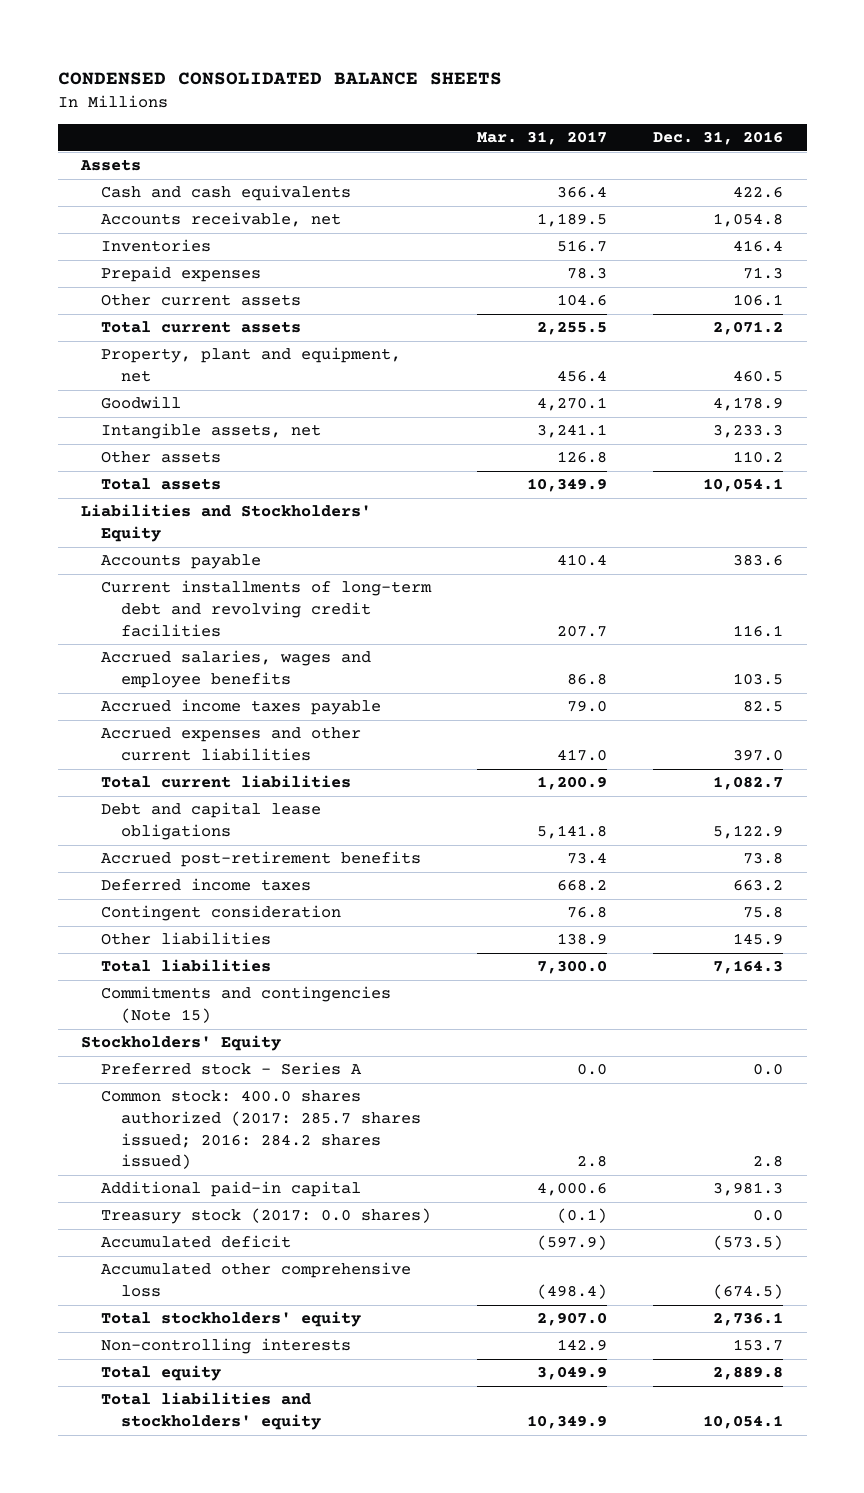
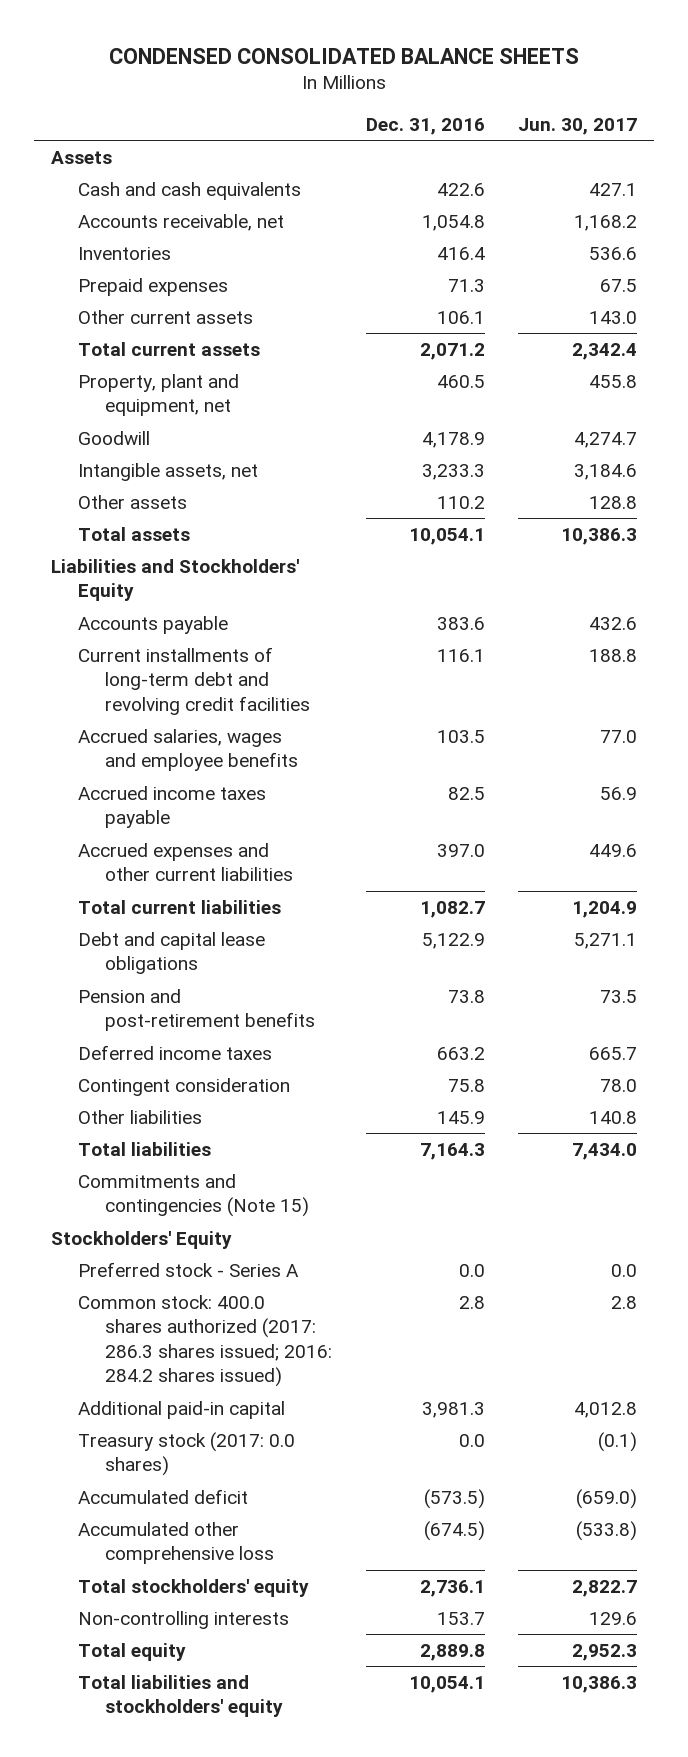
[477,130,608,145] Mar. 31, 2017 -> none
none -> [518,117,638,135] Jun. 30, 2017
[101,851,422,868] Accrued post-retirement benefits -> [77,988,315,1032] Pension and post-retirement benefits
[101,1090,422,1170] Common stock: 400.0 shares authorized (2017: 285.7 shares issued; 2016: 284.2 shares issued) -> [77,1294,332,1388] Common stock: 400.0 shares authorized (2017: 286.3 shares issued; 2016: 284.2 shares issued)

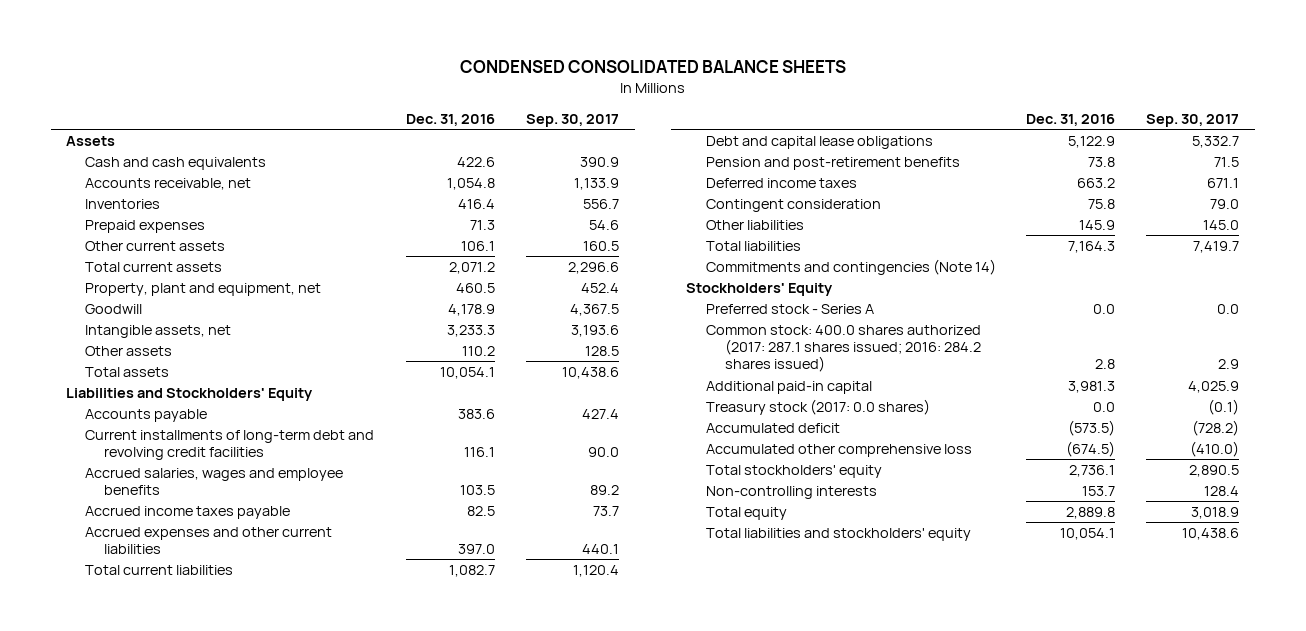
[518,117,638,135] Jun. 30, 2017 -> none
none -> [526,113,620,127] Sep. 30, 2017
[77,1173,309,1218] Commitments and contingencies (Note 15) -> [705,259,996,276] Commitments and contingencies (Note 14)
[77,1294,332,1388] Common stock: 400.0 shares authorized (2017: 286.3 shares issued; 2016: 284.2 shares issued) -> [705,325,981,373] Common stock: 400.0 shares authorized (2017: 287.1 shares issued; 2016: 284.2 shares issued)

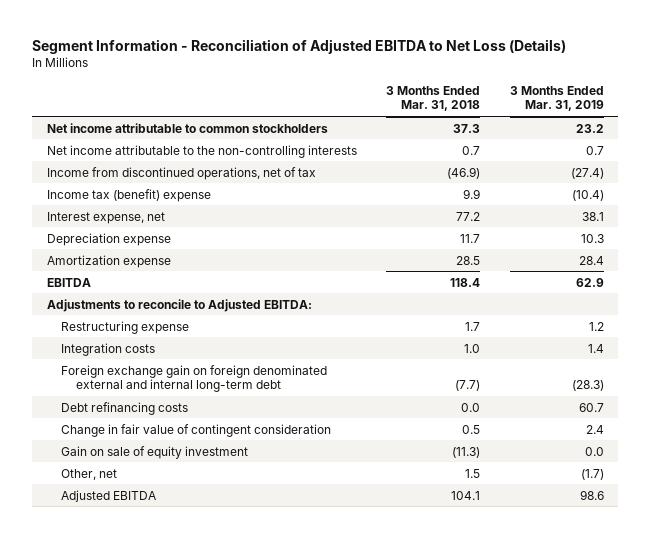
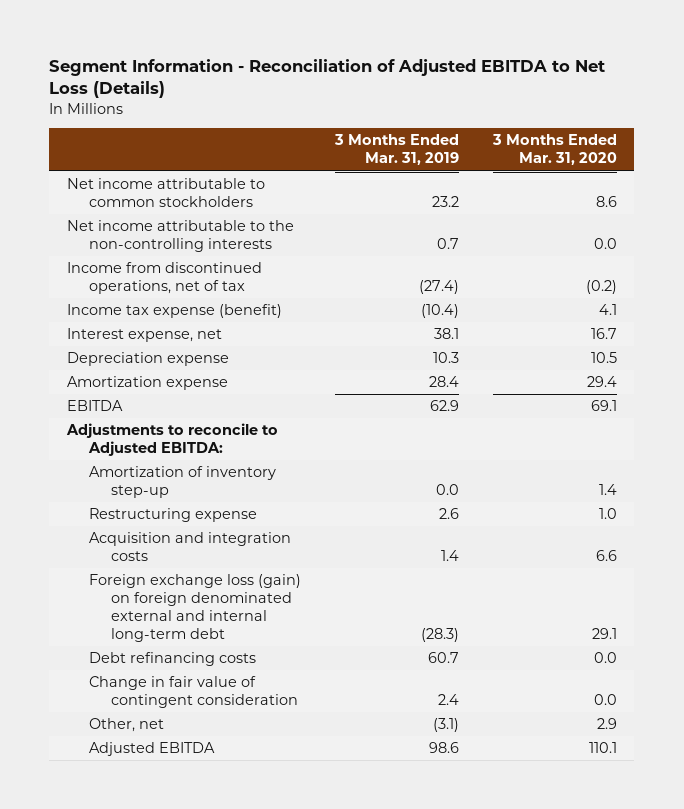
[386,85,481,112] 3 Months Ended Mar. 31, 2018 -> none
none -> [492,134,618,166] 3 Months Ended Mar. 31, 2020
[46,188,211,202] Income tax (benefit) expense -> [66,304,282,319] Income tax expense (benefit)
none -> [88,466,276,499] Amortization of inventory step-up
[588,321,604,331] 1.2 -> [439,508,460,520] 2.6
[61,342,156,356] Integration costs -> [88,532,291,562] Acquisition and integration costs
[61,364,328,393] Foreign exchange gain on foreign denominated external and internal long-term debt -> [88,574,301,643] Foreign exchange loss (gain) on foreign denominated external and internal long-term debt
[61,445,249,459] Gain on sale of equity investment -> none
[580,468,604,480] (1.7) -> [433,718,460,733] (3.1)

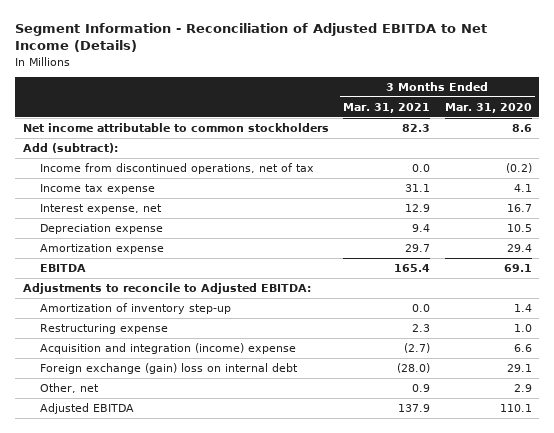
[49,58,606,99] Segment Information - Reconciliation of Adjusted EBITDA to Net Loss (Details) -> [15,22,488,53] Segment Information - Reconciliation of Adjusted EBITDA to Net Income (Details)
[334,134,460,166] 3 Months Ended Mar. 31, 2019 -> none
none -> [343,102,431,113] Mar. 31, 2021
[66,220,294,253] Net income attributable to the non-controlling interests -> none
none -> [22,143,118,154] Add (subtract):
[66,304,282,319] Income tax expense (benefit) -> [39,184,155,195] Income tax expense
[88,652,256,667] Debt refinancing costs -> none
[88,676,299,709] Change in fair value of contingent consideration -> none
[88,532,291,562] Acquisition and integration costs -> [39,343,296,355] Acquisition and integration (income) expense
[88,574,301,643] Foreign exchange loss (gain) on foreign denominated external and internal long-term debt -> [39,363,298,375] Foreign exchange (gain) loss on internal debt

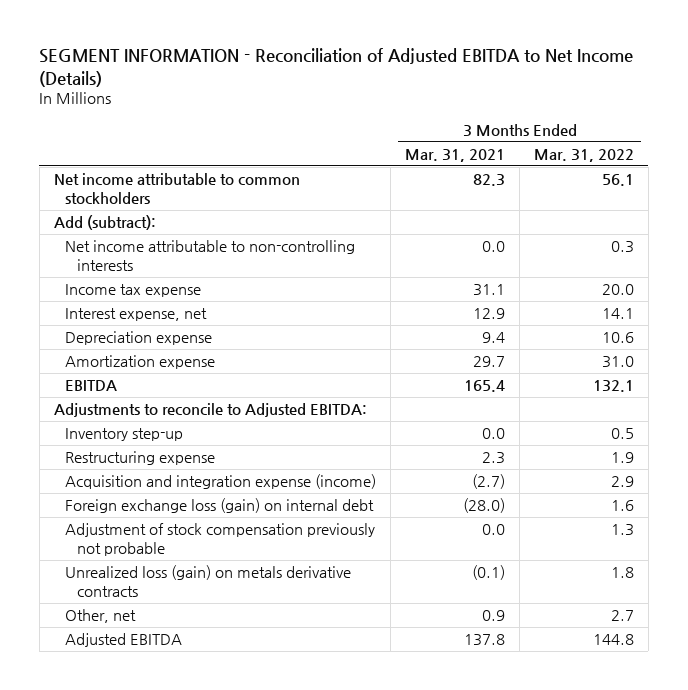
[15,22,488,53] Segment Information - Reconciliation of Adjusted EBITDA to Net Income (Details) -> [39,48,634,87] SEGMENT INFORMATION - Reconciliation of Adjusted EBITDA to Net Income (Details)
[444,102,532,113] Mar. 31, 2020 -> none
none -> [534,148,635,162] Mar. 31, 2022
[39,163,314,175] Income from discontinued operations, net of tax -> none
none -> [65,240,356,271] Net income attributable to non-controlling interests
[39,303,231,315] Amortization of inventory step-up -> [65,428,184,442] Inventory step-up
[39,343,296,355] Acquisition and integration (income) expense -> [65,474,377,490] Acquisition and integration expense (income)
[39,363,298,375] Foreign exchange (gain) loss on internal debt -> [65,498,375,514] Foreign exchange loss (gain) on internal debt
none -> [65,523,376,556] Adjustment of stock compensation previously not probable
none -> [65,565,352,597] Unrealized loss (gain) on metals derivative contracts
[398,404,431,413] 137.9 -> [464,634,506,647] 137.8

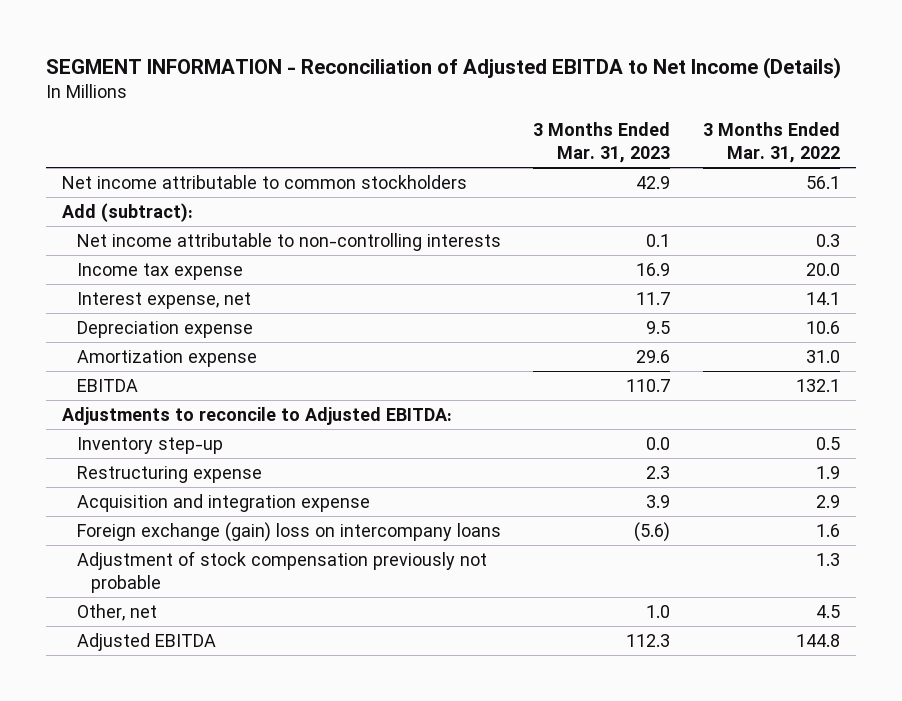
[405,148,506,162] Mar. 31, 2021 -> none
none -> [533,122,671,164] 3 Months Ended Mar. 31, 2023
[65,474,377,490] Acquisition and integration expense (income) -> [76,493,370,512] Acquisition and integration expense
[65,498,375,514] Foreign exchange loss (gain) on internal debt -> [76,521,501,542] Foreign exchange (gain) loss on intercompany loans
[65,565,352,597] Unrealized loss (gain) on metals derivative contracts -> none
[611,610,635,622] 2.7 -> [816,604,841,618] 4.5

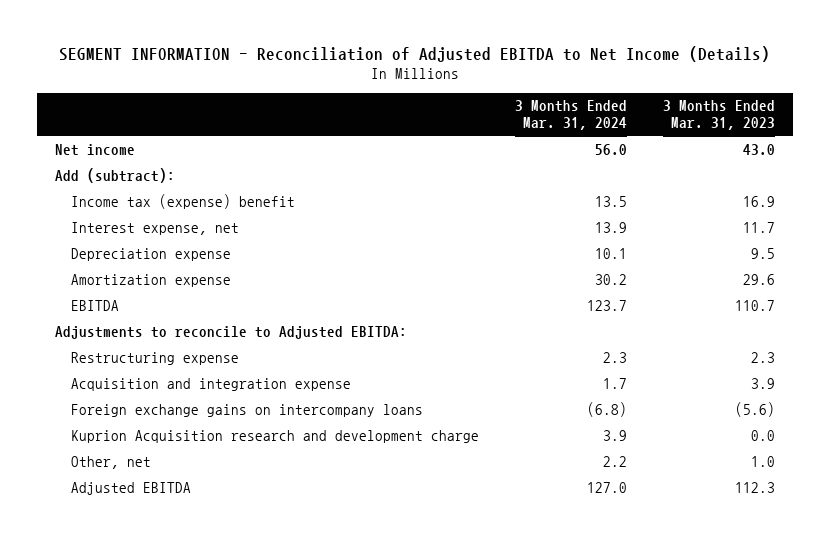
[703,122,841,164] 3 Months Ended Mar. 31, 2022 -> none
none -> [514,100,627,131] 3 Months Ended Mar. 31, 2024
[62,174,468,189] Net income attributable to common stockholders -> none
none -> [54,143,135,156] Net income
[76,232,501,251] Net income attributable to non-controlling interests -> none
[76,262,243,280] Income tax expense -> [70,193,295,209] Income tax (expense) benefit
[76,436,223,454] Inventory step-up -> none
[76,550,487,593] Adjustment of stock compensation previously not probable -> none
[76,521,501,542] Foreign exchange (gain) loss on intercompany loans -> [70,403,423,417] Foreign exchange gains on intercompany loans
none -> [70,429,479,443] Kuprion Acquisition research and development charge

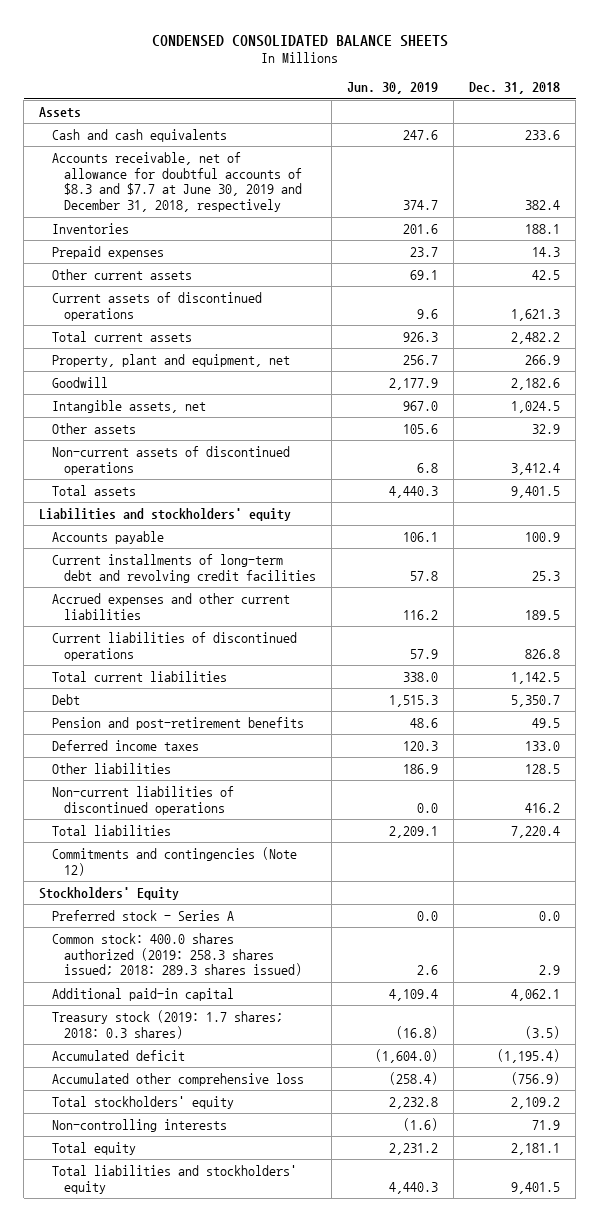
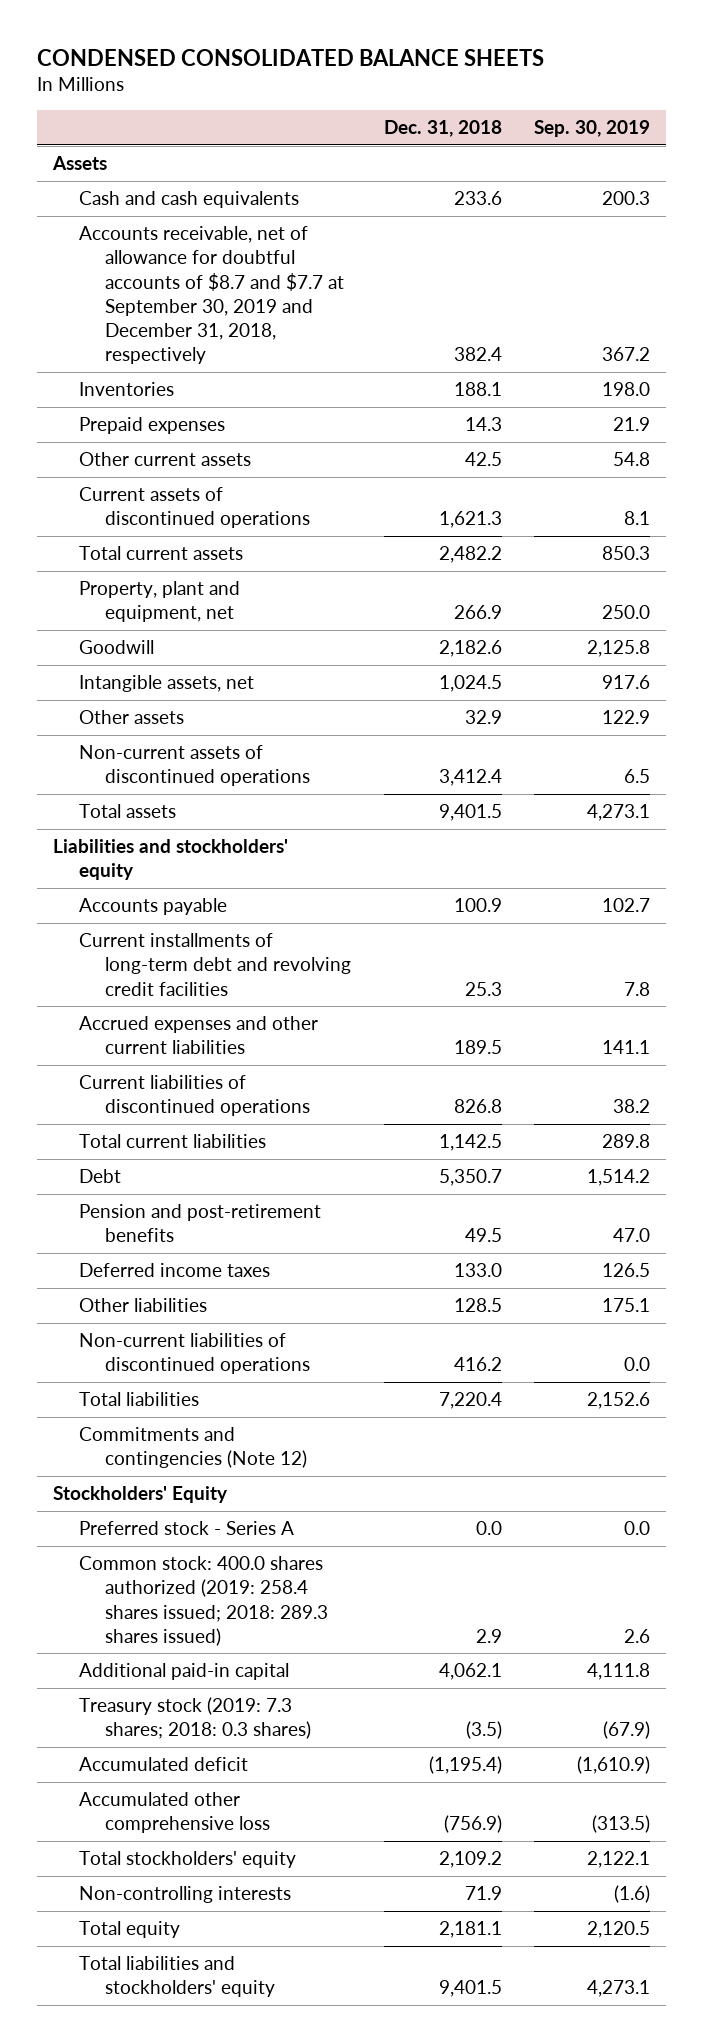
[347,82,439,95] Jun. 30, 2019 -> none
none -> [533,120,650,138] Sep. 30, 2019
[51,151,303,213] Accounts receivable, net of allowance for doubtful accounts of $8.3 and $7.7 at June 30, 2019 and December 31, 2018, respectively -> [79,226,345,365] Accounts receivable, net of allowance for doubtful accounts of $8.7 and $7.7 at September 30, 2019 and December 31, 2018, respectively
[51,932,303,977] Common stock: 400.0 shares authorized (2019: 258.3 shares issued; 2018: 289.3 shares issued) -> [79,1556,329,1646] Common stock: 400.0 shares authorized (2019: 258.4 shares issued; 2018: 289.3 shares issued)
[51,1009,283,1039] Treasury stock (2019: 1.7 shares; 2018: 0.3 shares) -> [79,1697,312,1740] Treasury stock (2019: 7.3 shares; 2018: 0.3 shares)

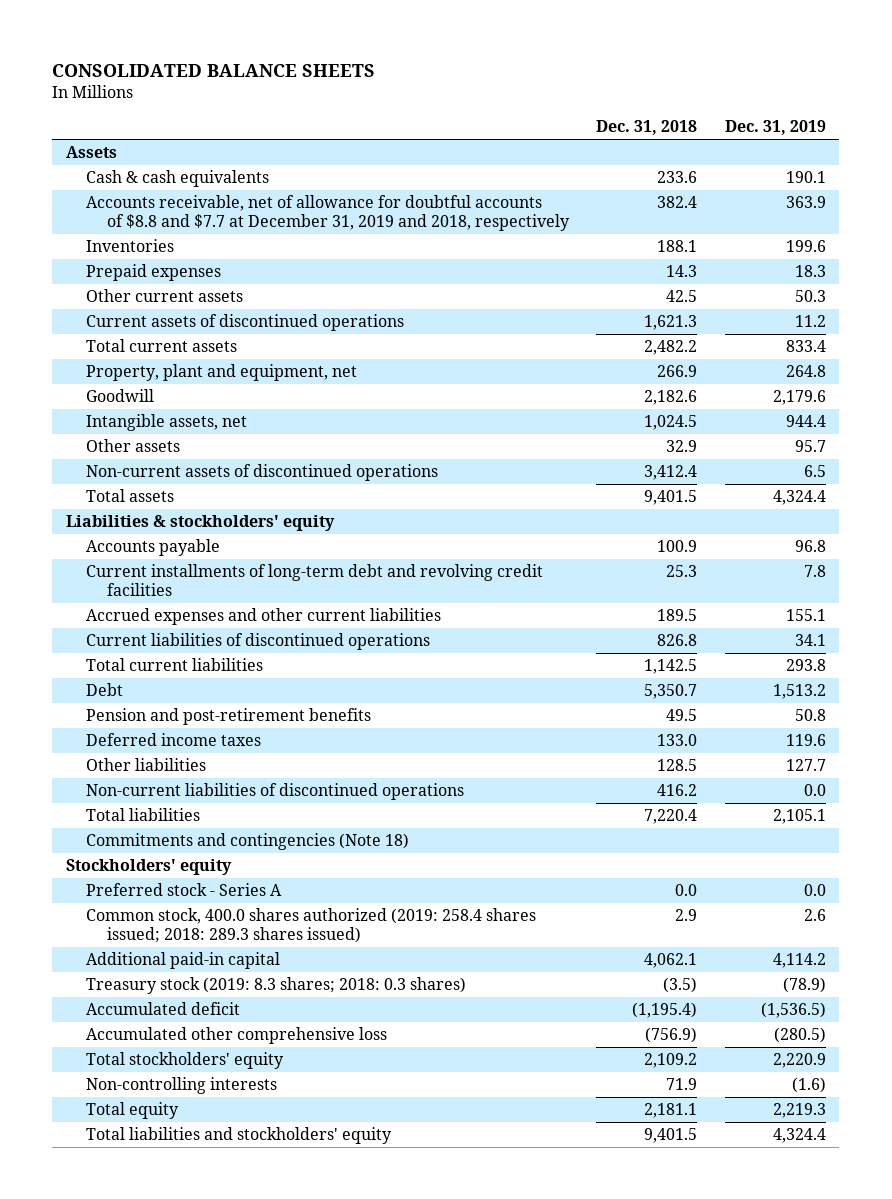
[36,48,544,66] CONDENSED CONSOLIDATED BALANCE SHEETS -> [52,63,376,77] CONSOLIDATED BALANCE SHEETS
[533,120,650,138] Sep. 30, 2019 -> none
none -> [724,120,826,136] Dec. 31, 2019
[79,191,300,209] Cash and cash equivalents -> [86,170,270,188] Cash & cash equivalents
[79,226,345,365] Accounts receivable, net of allowance for doubtful accounts of $8.7 and $7.7 at September 30, 2019 and December 31, 2018, respectively -> [86,195,570,232] Accounts receivable, net of allowance for doubtful accounts of $8.8 and $7.7 at December 31, 2019 and 2018, respectively
[52,839,288,881] Liabilities and stockholders' equity -> [65,515,335,532] Liabilities & stockholders' equity
[79,1427,308,1469] Commitments and contingencies (Note 12) -> [86,833,410,851] Commitments and contingencies (Note 18)
[52,1486,228,1504] Stockholders' Equity -> [65,859,232,876] Stockholders' equity
[79,1556,329,1646] Common stock: 400.0 shares authorized (2019: 258.4 shares issued; 2018: 289.3 shares issued) -> [86,908,537,944] Common stock, 400.0 shares authorized (2019: 258.4 shares issued; 2018: 289.3 shares issued)
[79,1697,312,1740] Treasury stock (2019: 7.3 shares; 2018: 0.3 shares) -> [86,977,467,995] Treasury stock (2019: 8.3 shares; 2018: 0.3 shares)

